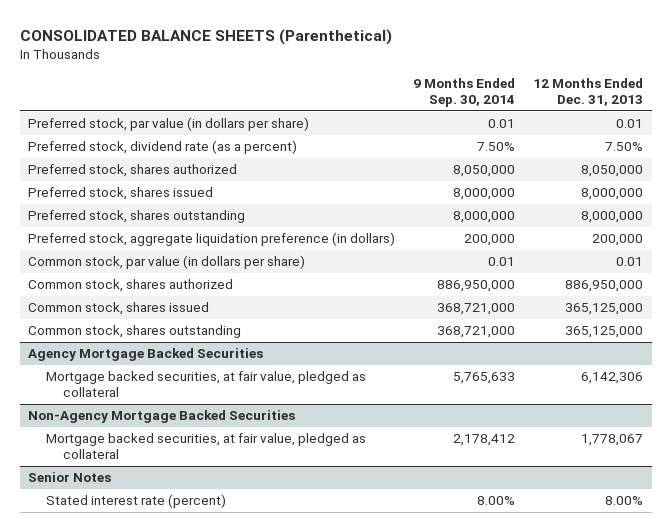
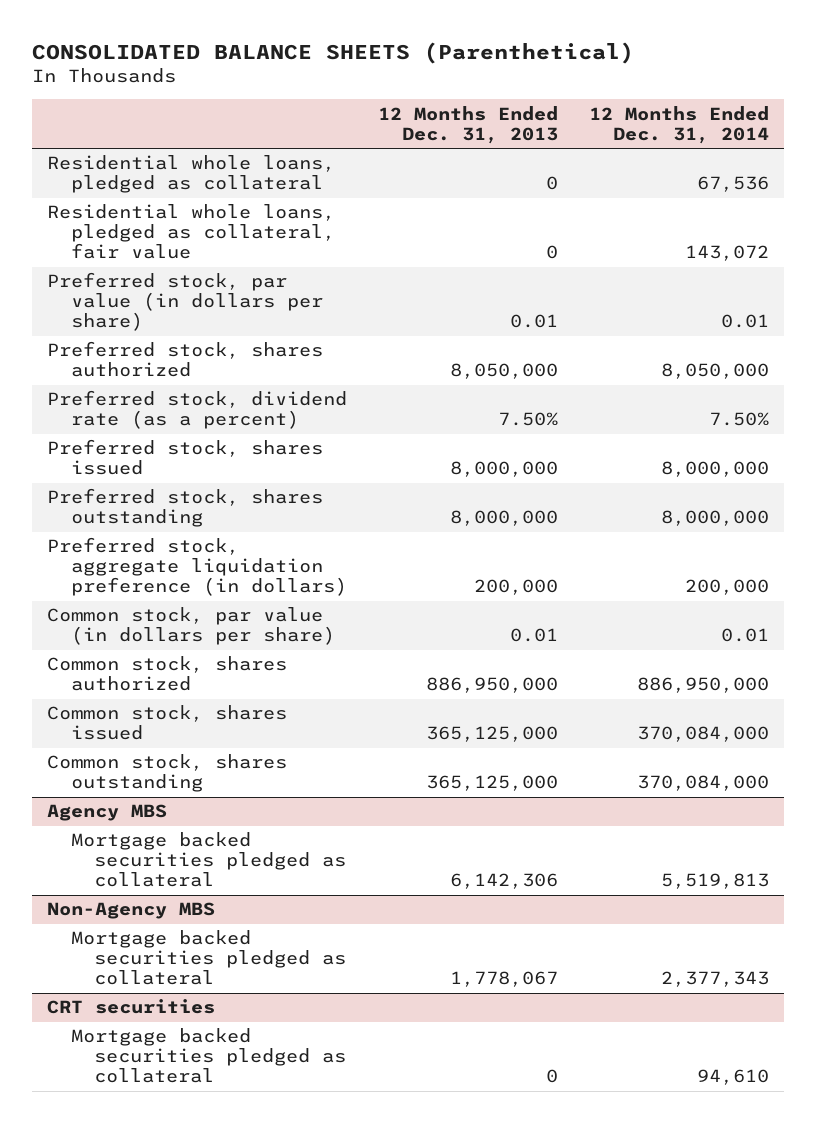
[413,78,516,108] 9 Months Ended Sep. 30, 2014 -> none
none -> [588,105,769,144] 12 Months Ended Dec. 31, 2014
none -> [47,155,336,194] Residential whole loans, pledged as collateral
none -> [47,204,336,260] Residential whole loans, pledged as collateral, fair value
[28,140,298,155] Preferred stock, dividend rate (as a percent) -> [47,390,348,430] Preferred stock, dividend rate (as a percent)
[28,348,264,362] Agency Mortgage Backed Securities -> none
[28,410,296,424] Non-Agency Mortgage Backed Securities -> none
[28,472,112,483] Senior Notes -> none
[45,494,226,509] Stated interest rate (percent) -> none
none -> [47,804,168,822] Agency MBS
[45,371,366,397] Mortgage backed securities, at fair value, pledged as collateral -> [70,832,346,888] Mortgage backed securities pledged as collateral
none -> [47,902,216,920] Non-Agency MBS
[45,433,366,459] Mortgage backed securities, at fair value, pledged as collateral -> [70,930,346,986] Mortgage backed securities pledged as collateral
none -> [47,999,216,1015] CRT securities
none -> [70,1028,346,1084] Mortgage backed securities pledged as collateral

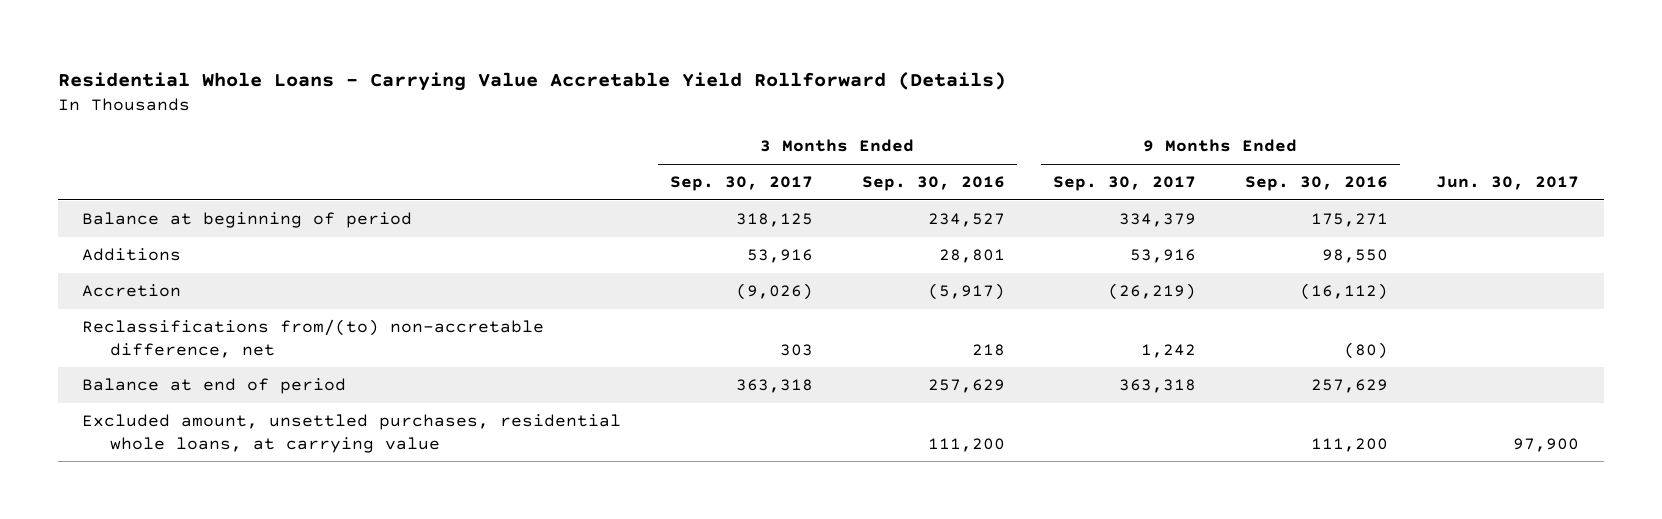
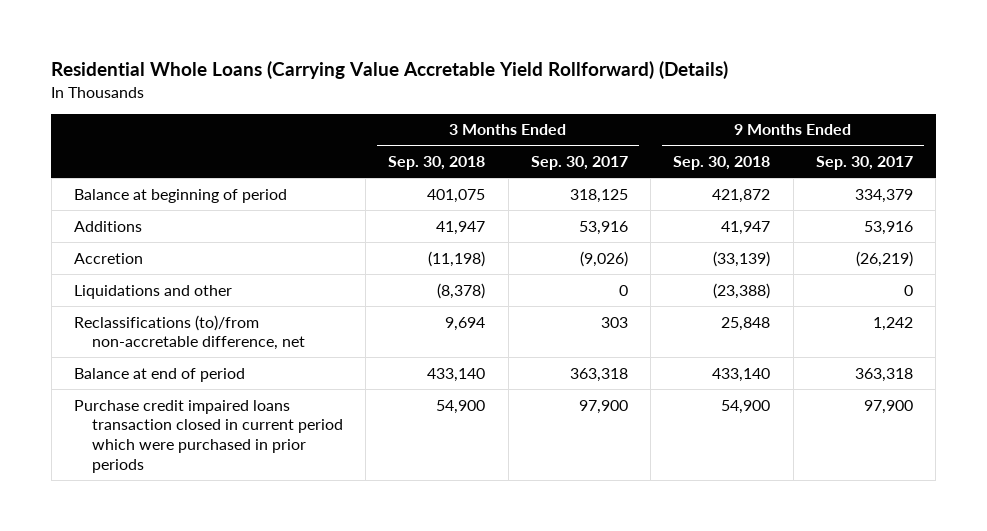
[58,72,1007,92] Residential Whole Loans - Carrying Value Accretable Yield Rollforward (Details) -> [51,61,729,80] Residential Whole Loans (Carrying Value Accretable Yield Rollforward) (Details)
[861,176,1005,192] Sep. 30, 2016 -> none
[1244,176,1388,192] Sep. 30, 2016 -> none
[1436,176,1580,191] Jun. 30, 2017 -> none
none -> [388,155,486,170] Sep. 30, 2018
none -> [673,155,771,170] Sep. 30, 2018
none -> [73,284,232,299] Liquidations and other
[82,319,545,358] Reclassifications from/(to) non-accretable difference, net -> [73,314,305,351] Reclassifications (to)/from non-accretable difference, net
[82,414,622,453] Excluded amount, unsettled purchases, residential whole loans, at carrying value -> none
none -> [73,399,343,473] Purchase credit impaired loans transaction closed in current period which were purchased in prior periods

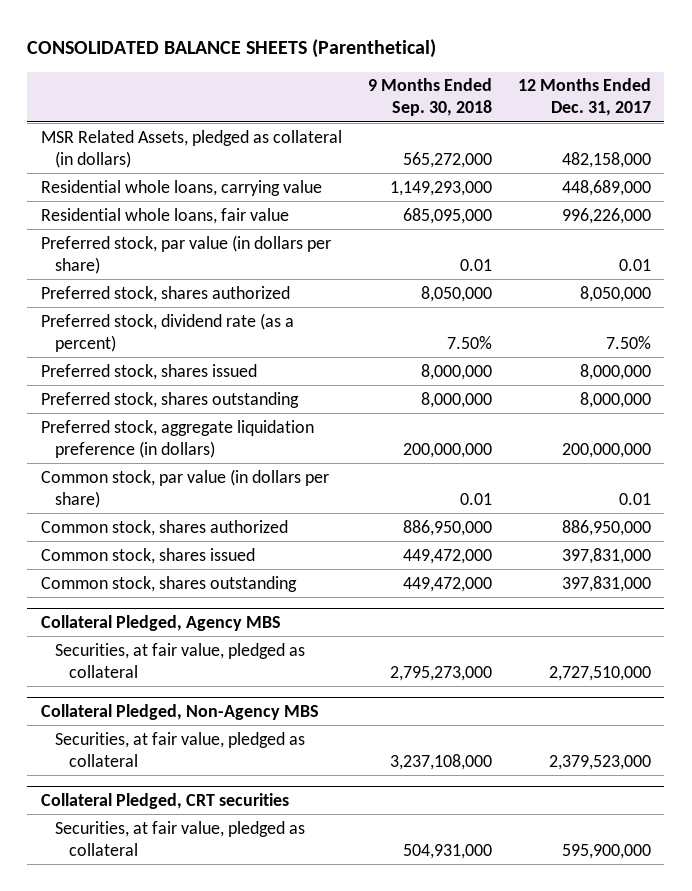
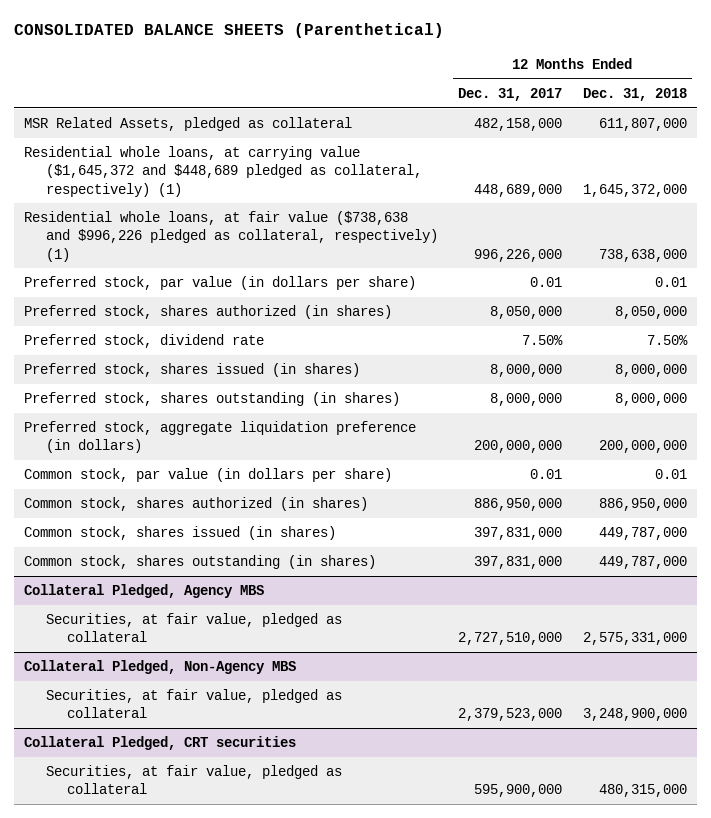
[367,78,492,117] 9 Months Ended Sep. 30, 2018 -> none
none -> [582,87,687,101] Dec. 31, 2018
[40,129,342,168] MSR Related Assets, pledged as collateral (in dollars) -> [23,117,352,132] MSR Related Assets, pledged as collateral
[40,179,322,196] Residential whole loans, carrying value -> [23,146,422,197] Residential whole loans, at carrying value ($1,645,372 and $448,689 pledged as collateral, respectively) (1)
[40,207,289,224] Residential whole loans, fair value -> [23,211,438,262] Residential whole loans, at fair value ($738,638 and $996,226 pledged as collateral, respectively) (1)
[40,285,290,302] Preferred stock, shares authorized -> [23,305,392,320] Preferred stock, shares authorized (in shares)
[40,312,294,352] Preferred stock, dividend rate (as a percent) -> [23,334,264,349] Preferred stock, dividend rate
[40,363,257,380] Preferred stock, shares issued -> [23,363,360,378] Preferred stock, shares issued (in shares)
[40,391,299,408] Preferred stock, shares outstanding -> [23,392,400,407] Preferred stock, shares outstanding (in shares)
[40,519,288,536] Common stock, shares authorized -> [23,497,368,512] Common stock, shares authorized (in shares)
[40,547,255,564] Common stock, shares issued -> [23,526,336,541] Common stock, shares issued (in shares)
[40,575,297,592] Common stock, shares outstanding -> [23,555,376,570] Common stock, shares outstanding (in shares)

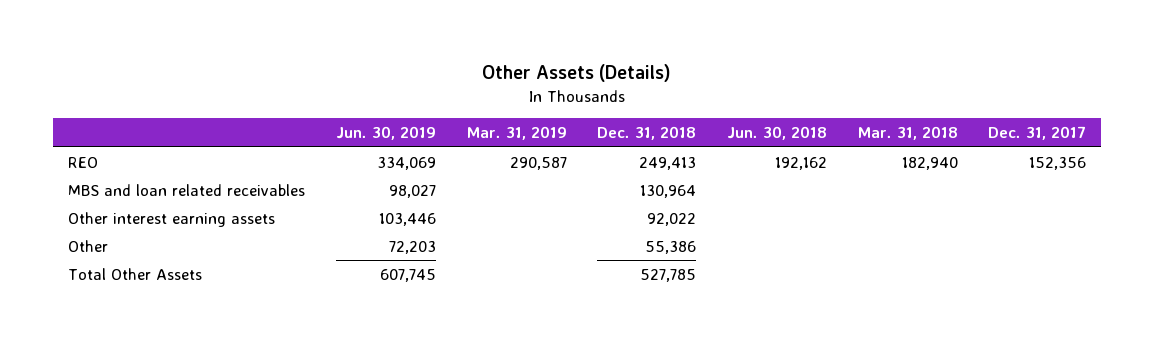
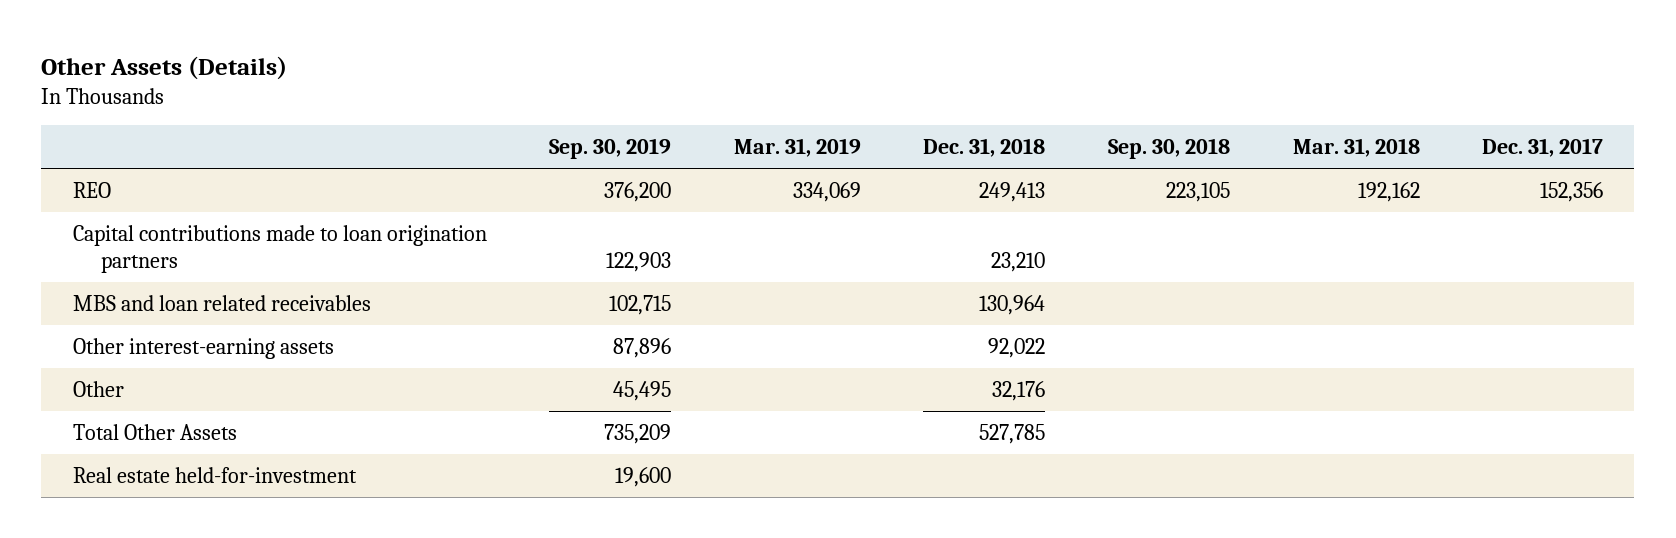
[336,126,437,141] Jun. 30, 2019 -> none
[726,126,827,141] Jun. 30, 2018 -> none
none -> [549,138,672,160] Sep. 30, 2019
none -> [1107,138,1230,160] Sep. 30, 2018
[509,156,567,170] 290,587 -> [792,181,861,202] 334,069
[901,156,958,170] 182,940 -> [1357,181,1420,202] 192,162
none -> [72,224,487,274] Capital contributions made to loan origination partners
[68,211,276,227] Other interest earning assets -> [72,337,334,359] Other interest-earning assets
[645,240,697,254] 55,386 -> [992,380,1046,401] 32,176
none -> [72,466,357,483] Real estate held-for-investment

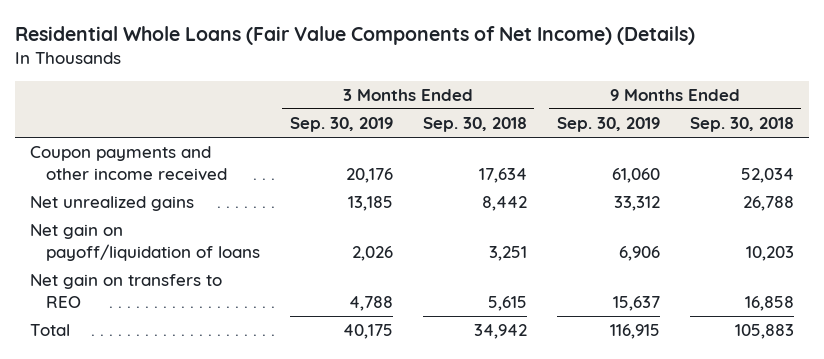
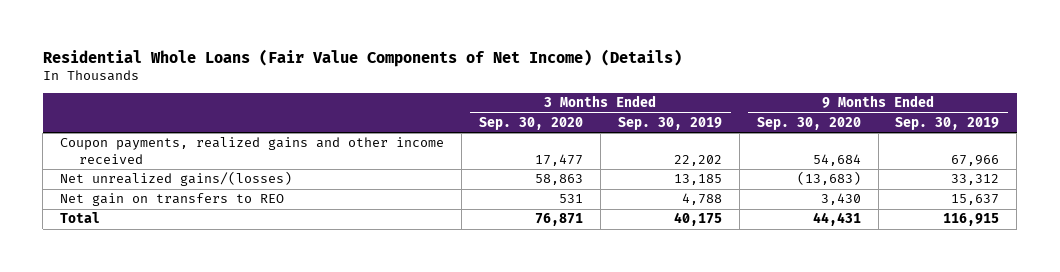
[422,117,527,133] Sep. 30, 2018 -> none
[689,117,794,133] Sep. 30, 2018 -> none
none -> [478,116,583,130] Sep. 30, 2020
none -> [756,116,861,130] Sep. 30, 2020
[30,224,260,261] Net gain on payoff/liquidation of loans -> none
[30,146,227,181] Coupon payments and other income received -> [60,137,445,164] Coupon payments, realized gains and other income received
[345,167,393,183] 20,176 -> [673,154,722,166] 22,202
[611,167,660,183] 61,060 -> [951,154,1000,166] 67,966
[30,196,195,212] Net unrealized gains -> [60,171,293,187] Net unrealized gains/(losses)

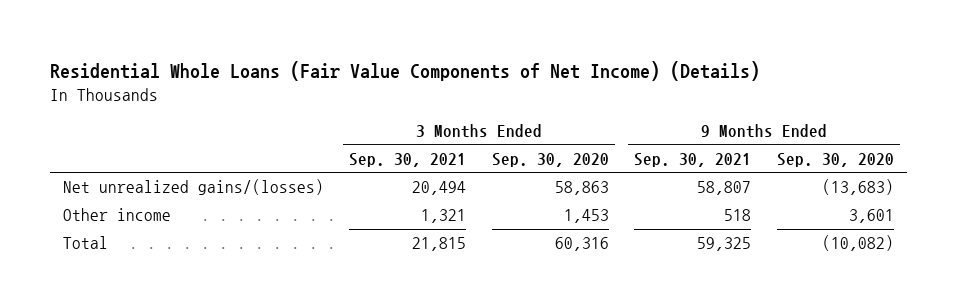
[617,116,722,130] Sep. 30, 2019 -> none
[895,116,1000,130] Sep. 30, 2019 -> none
none -> [349,152,467,167] Sep. 30, 2021
none -> [634,152,752,167] Sep. 30, 2021
[60,137,445,164] Coupon payments, realized gains and other income received -> none
[60,193,285,207] Net gain on transfers to REO -> none
none -> [62,208,171,222] Other income
[534,213,583,227] 76,871 -> [554,237,609,252] 60,316
[812,212,861,227] 44,431 -> [821,235,894,252] (10,082)

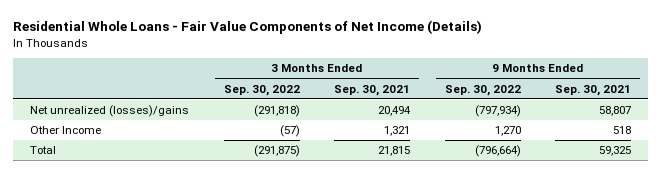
[49,60,760,81] Residential Whole Loans (Fair Value Components of Net Income) (Details) -> [13,19,483,34] Residential Whole Loans - Fair Value Components of Net Income (Details)
[491,152,609,167] Sep. 30, 2020 -> none
[776,152,894,167] Sep. 30, 2020 -> none
none -> [223,84,300,96] Sep. 30, 2022
none -> [444,84,521,96] Sep. 30, 2022
[62,179,324,196] Net unrealized gains/(losses) -> [30,105,190,118] Net unrealized (losses)/gains
[62,208,171,222] Other income -> [30,126,102,135] Other Income

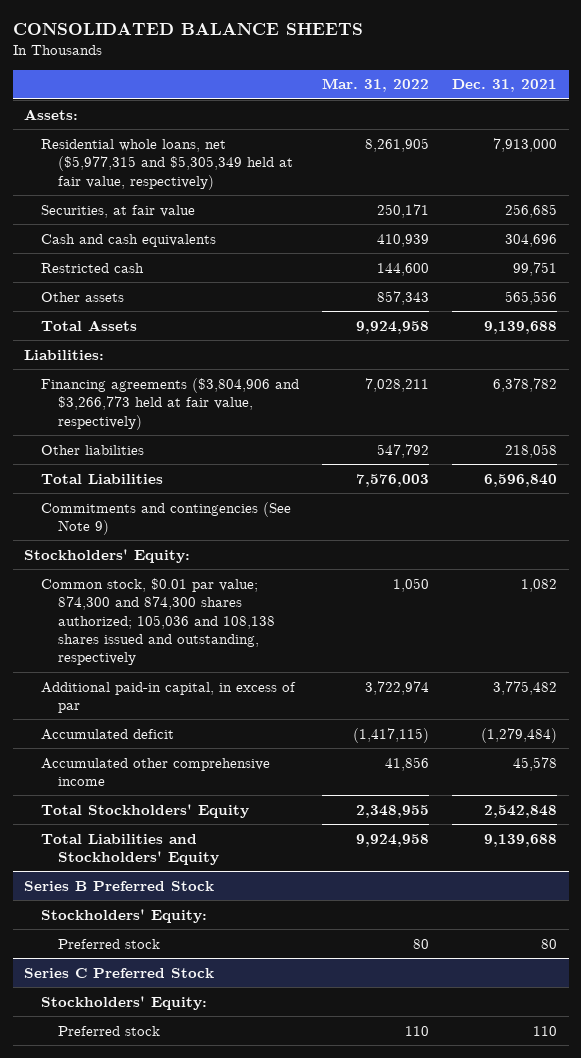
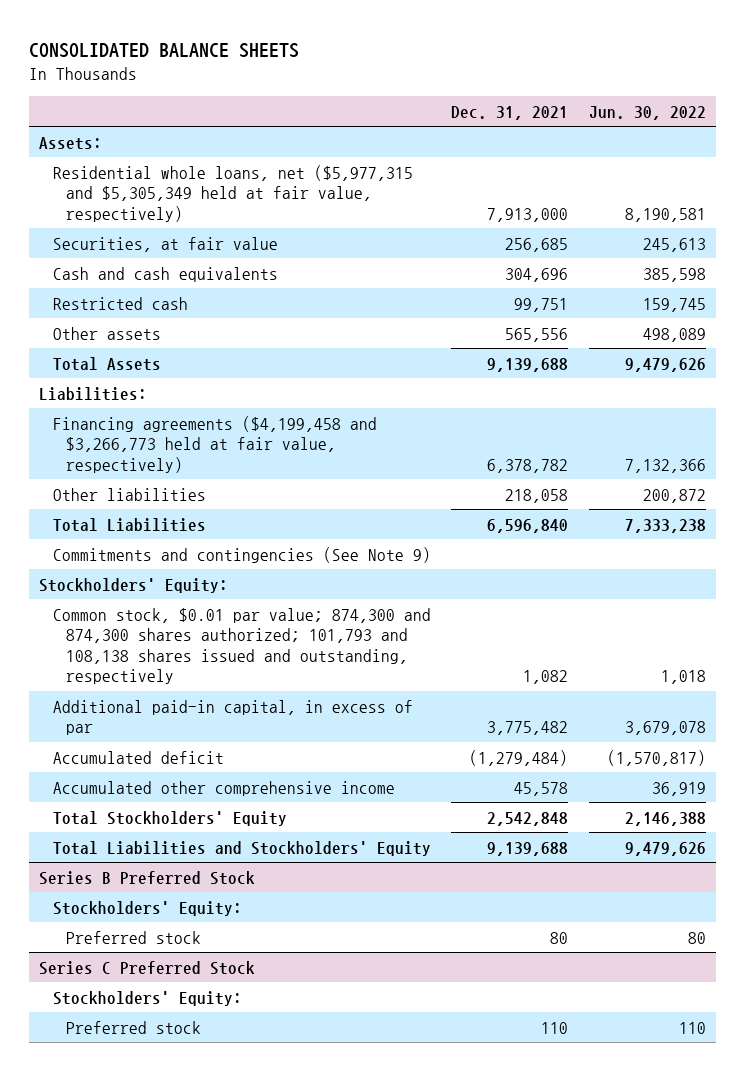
[322,78,430,93] Mar. 31, 2022 -> none
none -> [588,105,706,120] Jun. 30, 2022
[40,377,299,430] Financing agreements ($3,804,906 and $3,266,773 held at fair value, respectively) -> [52,415,377,473] Financing agreements ($4,199,458 and $3,266,773 held at fair value, respectively)
[40,577,275,666] Common stock, $0.01 par value; 874,300 and 874,300 shares authorized; 105,036 and 108,138 shares issued and outstanding, respectively -> [52,607,431,685] Common stock, $0.01 par value; 874,300 and 874,300 shares authorized; 101,793 and 108,138 shares issued and outstanding, respectively

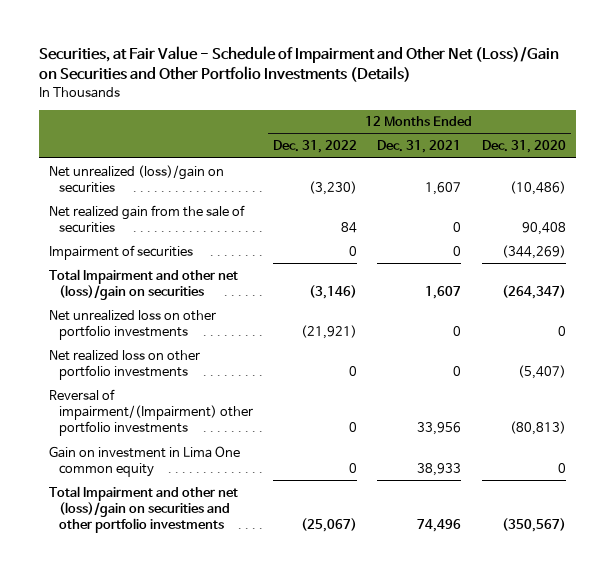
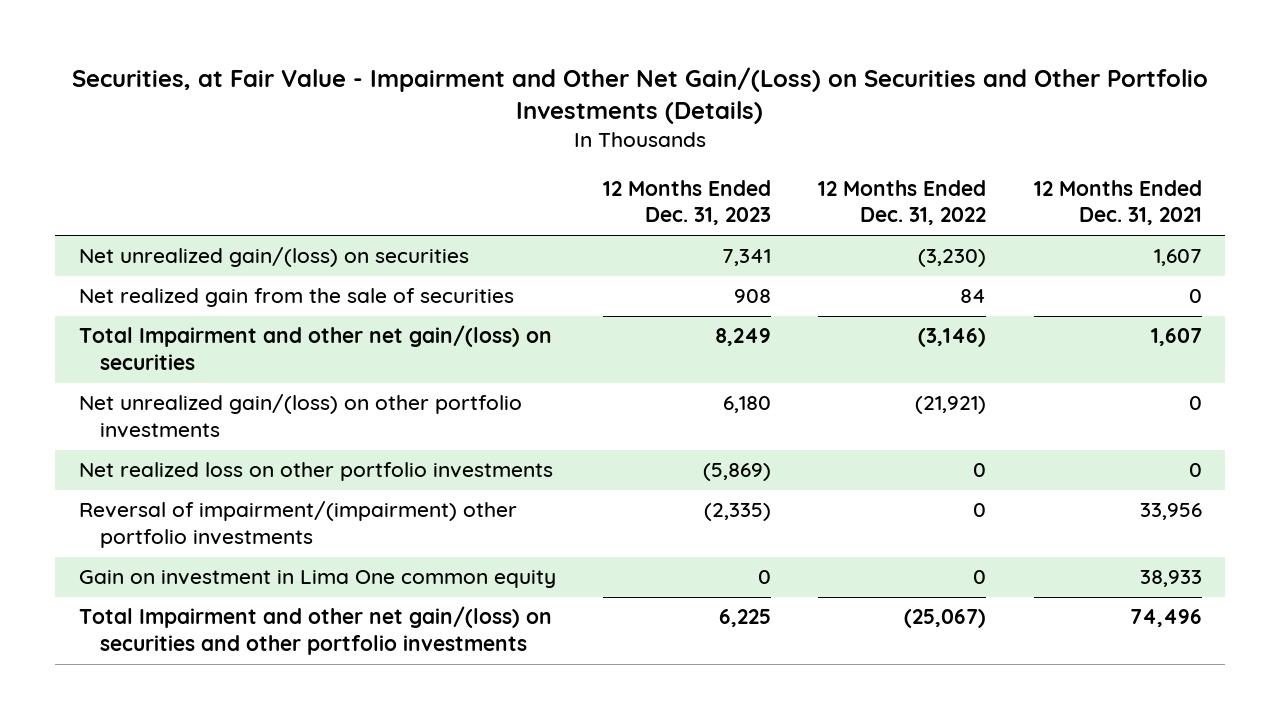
[39,46,560,83] Securities, at Fair Value - Schedule of Impairment and Other Net (Loss)/Gain on Securities and Other Portfolio Investments (Details) -> [72,67,1209,125] Securities, at Fair Value - Impairment and Other Net Gain/(Loss) on Securities and Other Portfolio Investments (Details)
[481,140,566,154] Dec. 31, 2020 -> none
none -> [602,179,771,226] 12 Months Ended Dec. 31, 2023
[49,164,225,193] Net unrealized (loss)/gain on securities -> [78,247,469,268] Net unrealized gain/(loss) on securities
[49,244,194,260] Impairment of securities -> none
[49,268,239,300] Total Impairment and other net (loss)/gain on securities -> [78,325,552,371] Total Impairment and other net gain/(loss) on securities
[49,309,217,340] Net unrealized loss on other portfolio investments -> [78,394,522,439] Net unrealized gain/(loss) on other portfolio investments
[49,388,254,437] Reversal of impairment/(Impairment) other portfolio investments -> [78,501,517,549] Reversal of impairment/(impairment) other portfolio investments
[49,485,239,534] Total Impairment and other net (loss)/gain on securities and other portfolio investments -> [78,606,552,656] Total Impairment and other net gain/(loss) on securities and other portfolio investments

